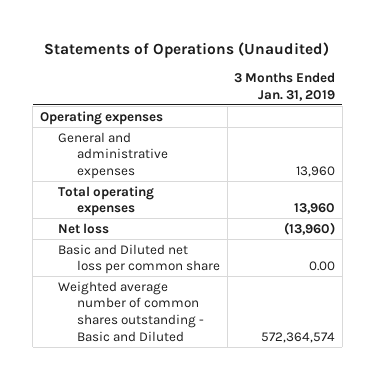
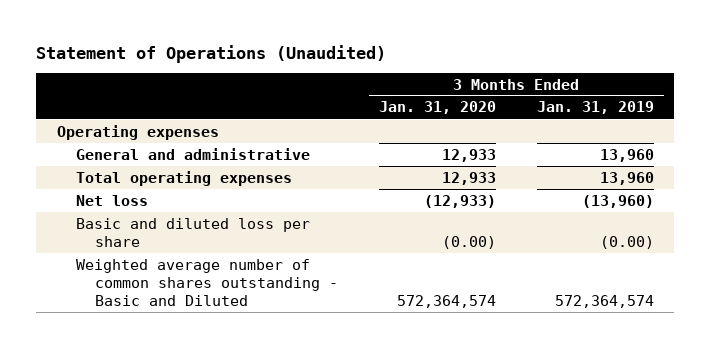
[44,41,330,58] Statements of Operations (Unaudited) -> [36,44,387,63] Statement of Operations (Unaudited)
none -> [379,101,497,115] Jan. 31, 2020
[58,131,169,180] General and administrative expenses -> [76,147,311,160] General and administrative
[58,243,221,275] Basic and Diluted net loss per common share -> [76,217,311,247] Basic and diluted loss per share
[309,261,336,272] 0.00 -> [599,235,654,249] (0.00)

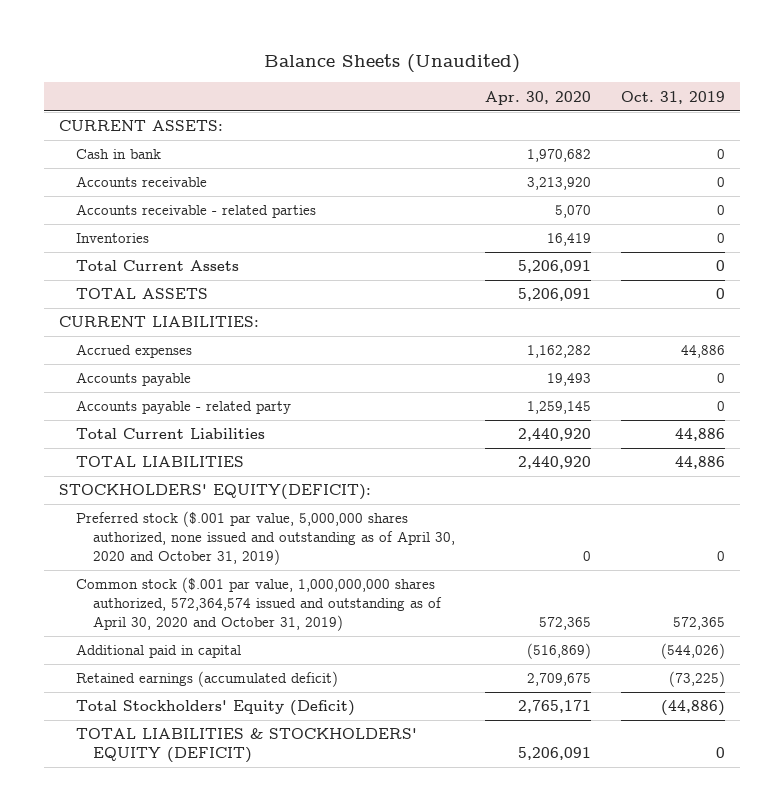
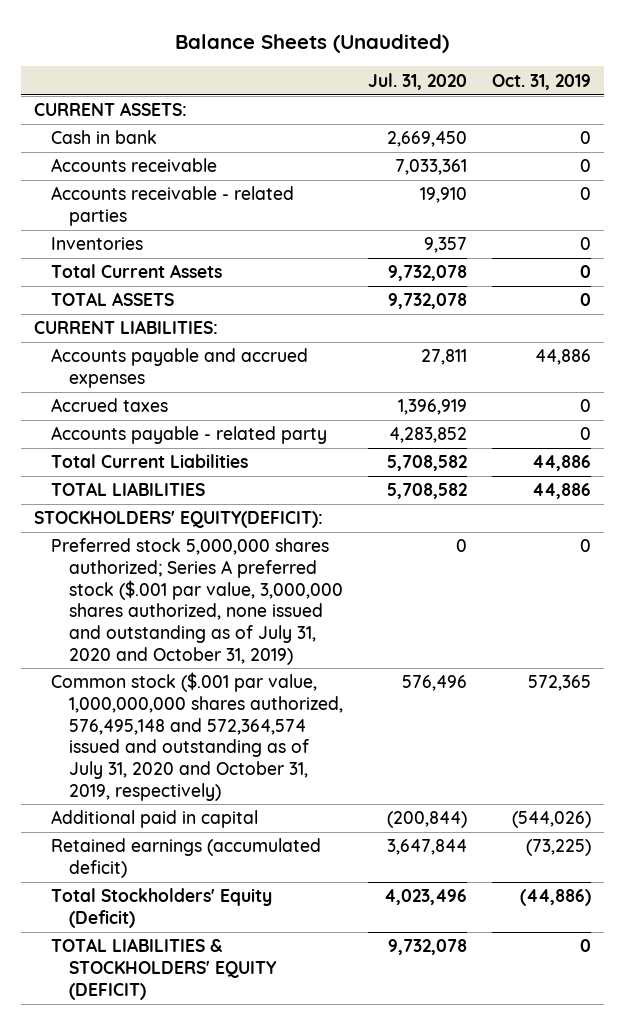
[484,90,591,105] Apr. 30, 2020 -> none
none -> [367,72,467,90] Jul. 31, 2020
[75,372,191,387] Accounts payable -> none
[75,344,192,359] Accrued expenses -> [51,348,309,389] Accounts payable and accrued expenses
none -> [51,398,169,413] Accrued taxes
[75,511,455,566] Preferred stock ($.001 par value, 5,000,000 shares authorized, none issued and outstanding as of April 30, 2020 and October 31, 2019) -> [51,538,343,665] Preferred stock 5,000,000 shares authorized; Series A preferred stock ($.001 par value, 3,000,000 shares authorized, none issued and outstanding as of July 31, 2020 and October 31, 2019)
[75,577,442,632] Common stock ($.001 par value, 1,000,000,000 shares authorized, 572,364,574 issued and outstanding as of April 30, 2020 and October 31, 2019) -> [51,672,343,801] Common stock ($.001 par value, 1,000,000,000 shares authorized, 576,495,148 and 572,364,574 issued and outstanding as of July 31, 2020 and October 31, 2019, respectively)

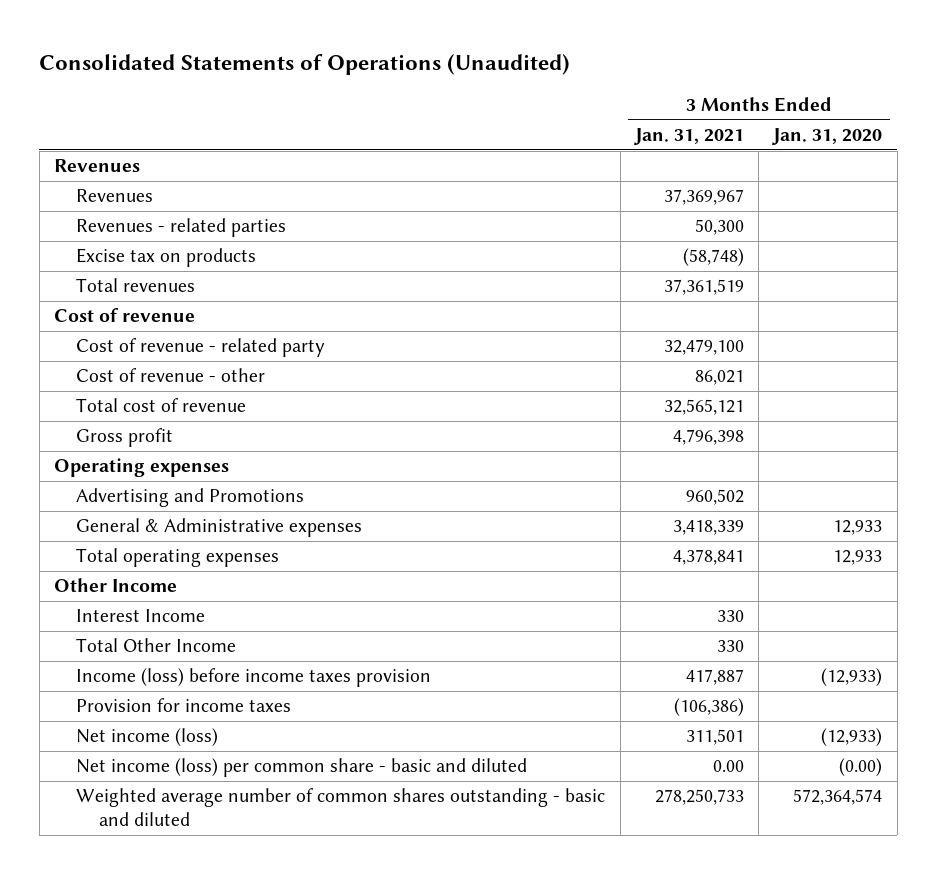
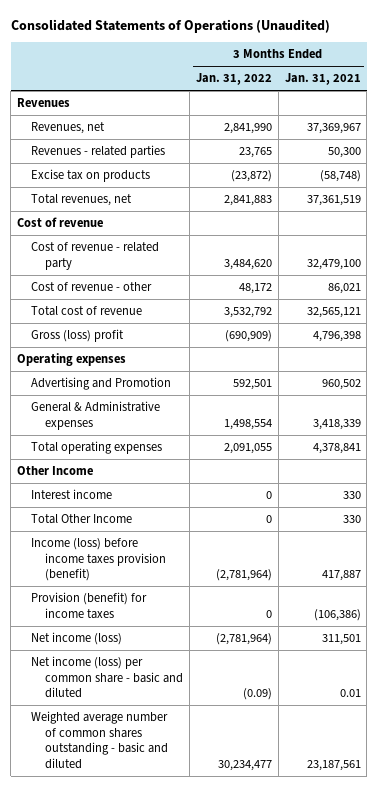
[772,127,883,145] Jan. 31, 2020 -> none
none -> [195,73,272,86] Jan. 31, 2022
[76,189,154,203] Revenues -> [31,122,106,135] Revenues, net
[76,278,196,293] Total revenues -> [31,194,133,207] Total revenues, net
[76,428,174,448] Gross profit -> [31,329,125,343] Gross (loss) profit
[76,488,305,508] Advertising and Promotions -> [31,377,172,391] Advertising and Promotion
[76,609,206,623] Interest Income -> [31,489,113,500] Interest income
[76,668,432,688] Income (loss) before income taxes provision -> [31,538,167,582] Income (loss) before income taxes provision (benefit)
[76,698,292,713] Provision for income taxes -> [31,592,148,619] Provision (benefit) for income taxes
[712,760,744,773] 0.00 -> [339,689,361,698] 0.01
[654,789,744,806] 278,250,733 -> [306,759,361,771] 23,187,561

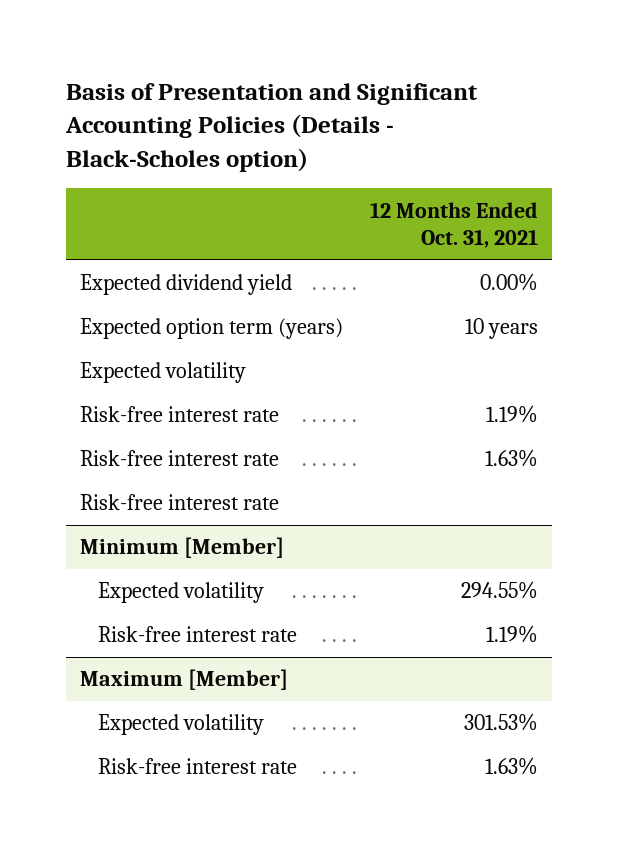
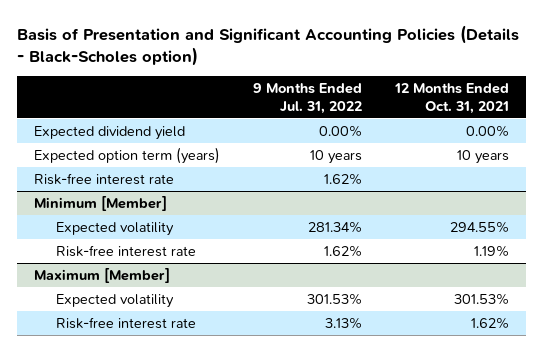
none -> [252,82,362,115] 9 Months Ended Jul. 31, 2022
[79,362,246,384] Expected volatility -> none
[79,406,279,423] Risk-free interest rate -> none
[79,450,279,467] Risk-free interest rate -> none
[485,757,539,776] 1.63% -> [471,316,510,329] 1.62%

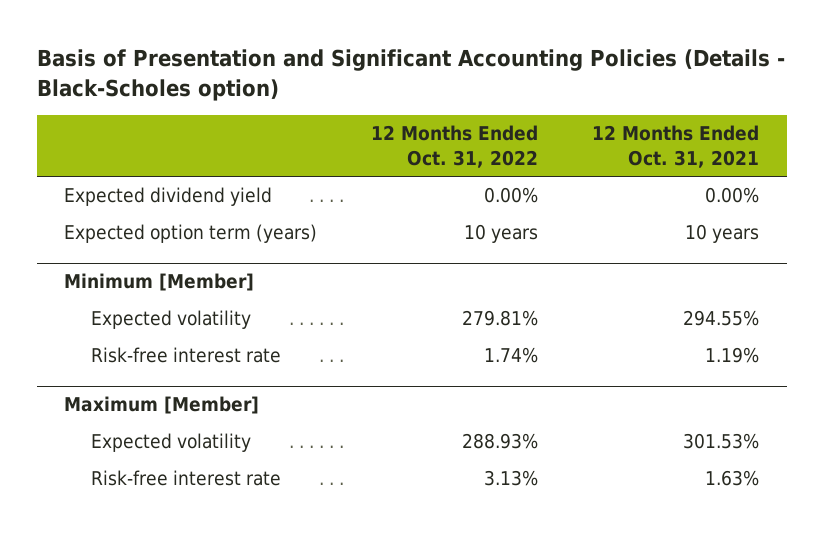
[252,82,362,115] 9 Months Ended Jul. 31, 2022 -> none
none -> [371,125,539,168] 12 Months Ended Oct. 31, 2022
[33,172,174,185] Risk-free interest rate -> none
[471,316,510,329] 1.62% -> [705,470,760,487] 1.63%

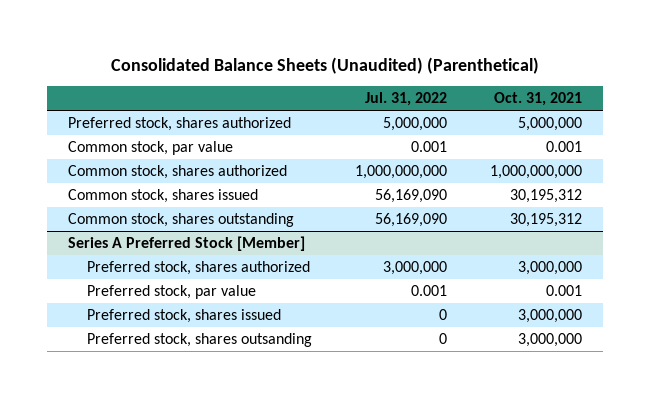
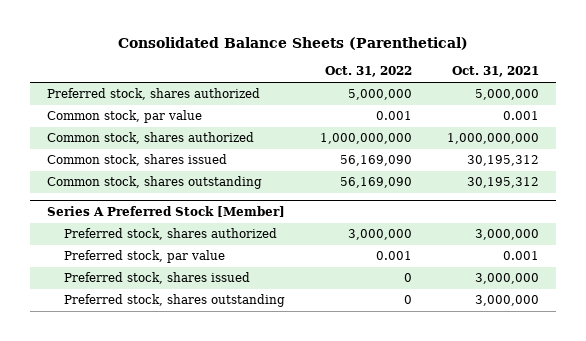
[110,56,539,74] Consolidated Balance Sheets (Unaudited) (Parenthetical) -> [117,37,468,51] Consolidated Balance Sheets (Parenthetical)
[365,92,448,107] Jul. 31, 2022 -> none
none -> [324,66,412,78] Oct. 31, 2022
[87,332,313,347] Preferred stock, shares outsanding -> [63,294,285,308] Preferred stock, shares outstanding

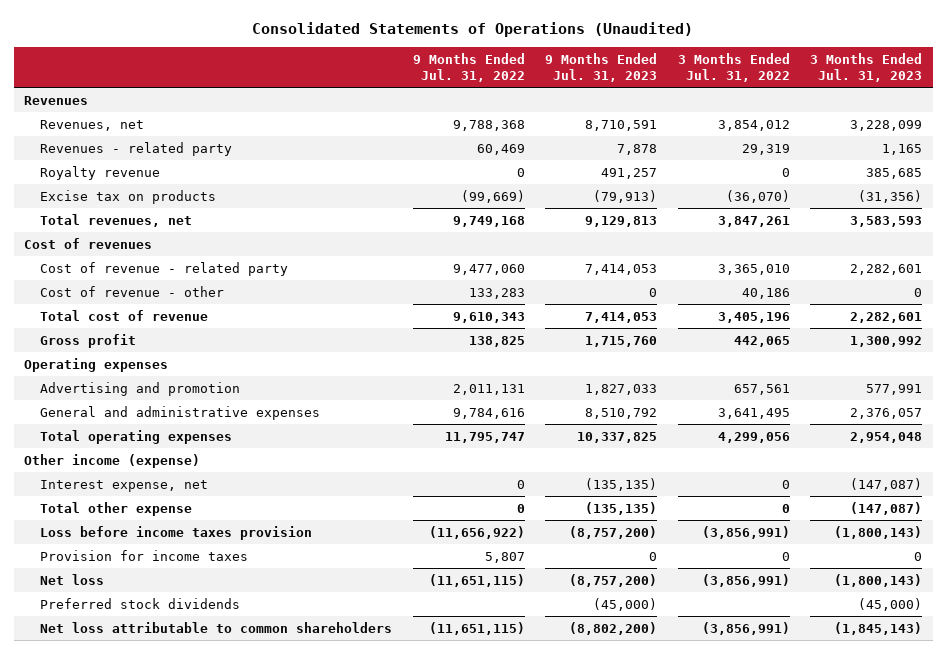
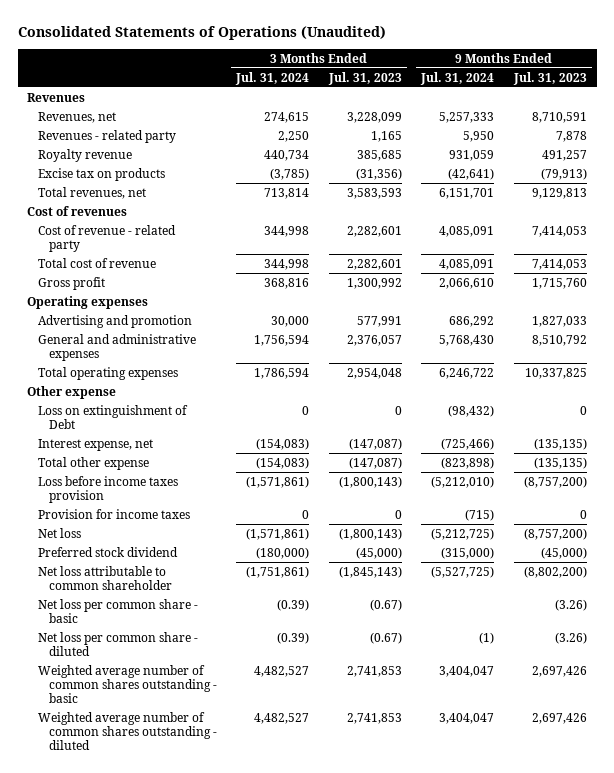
[412,53,525,82] 9 Months Ended Jul. 31, 2022 -> none
[677,53,790,82] 3 Months Ended Jul. 31, 2022 -> none
none -> [235,71,310,85] Jul. 31, 2024
none -> [420,71,495,85] Jul. 31, 2024
[40,285,225,297] Cost of revenue - other -> none
[24,453,201,468] Other income (expense) -> [27,385,117,399] Other expense
none -> [38,404,189,430] Loss on extinguishment of Debt
[40,597,241,609] Preferred stock dividends -> [38,546,179,557] Preferred stock dividend
[40,621,393,633] Net loss attributable to common shareholders -> [38,565,172,591] Net loss attributable to common shareholder
none -> [38,598,199,624] Net loss per common share - basic
none -> [38,631,199,657] Net loss per common share - diluted
none -> [38,664,217,704] Weighted average number of common shares outstanding - basic
none -> [38,711,217,751] Weighted average number of common shares outstanding - diluted

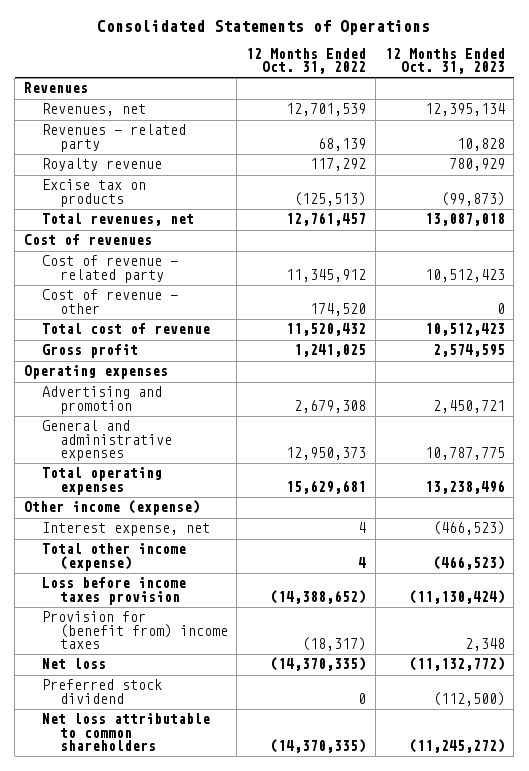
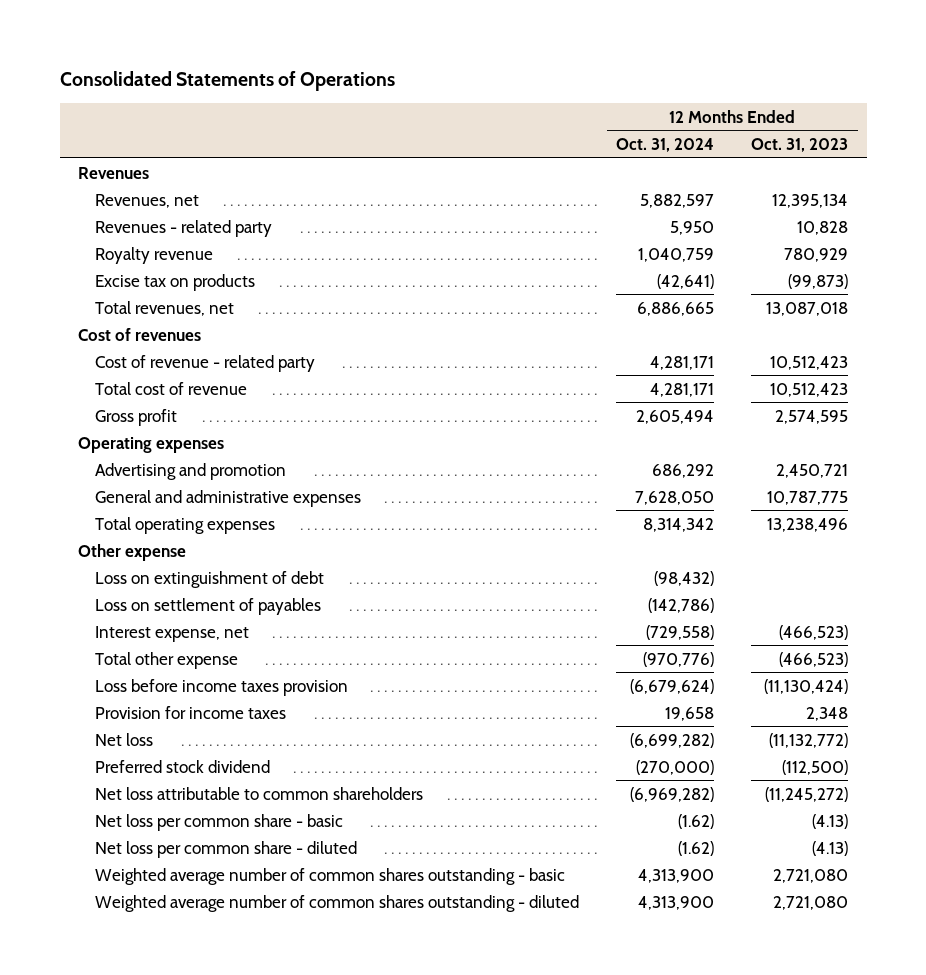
[246,48,367,75] 12 Months Ended Oct. 31, 2022 -> none
none -> [615,138,714,153] Oct. 31, 2024
[41,289,178,314] Cost of revenue - other -> none
[24,500,201,516] Other income (expense) -> [78,543,187,561] Other expense
none -> [94,570,324,588] Loss on extinguishment of debt
none -> [94,597,321,615] Loss on settlement of payables
[41,543,186,571] Total other income (expense) -> [94,651,238,669] Total other expense
[41,611,228,649] Provision for (benefit from) income taxes -> [94,705,286,719] Provision for income taxes
none -> [94,813,343,831] Net loss per common share - basic
none -> [94,840,357,858] Net loss per common share - diluted
none -> [94,867,565,885] Weighted average number of common shares outstanding - basic
none -> [94,894,579,912] Weighted average number of common shares outstanding - diluted

